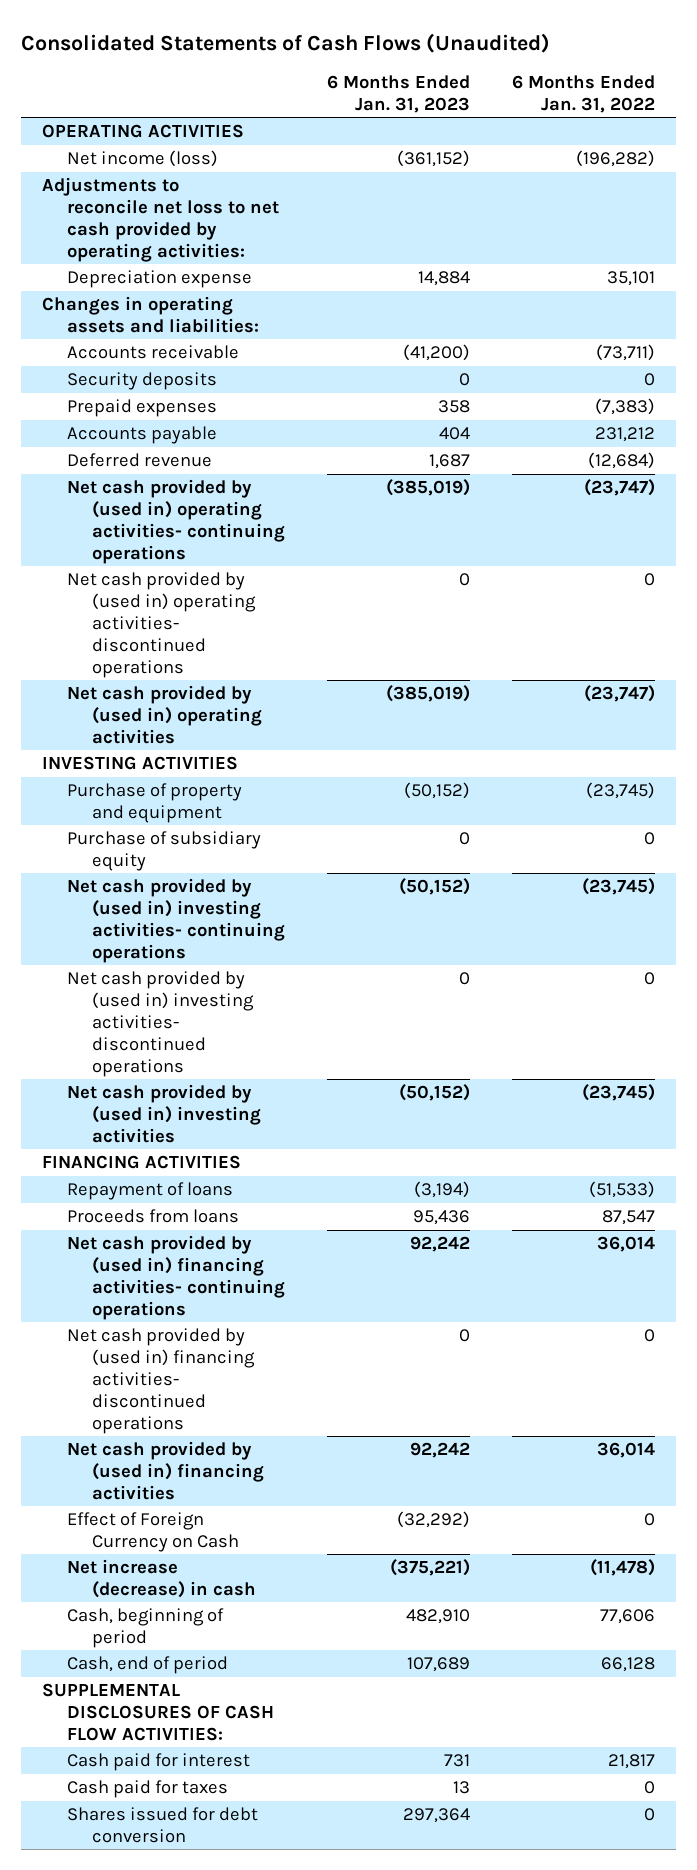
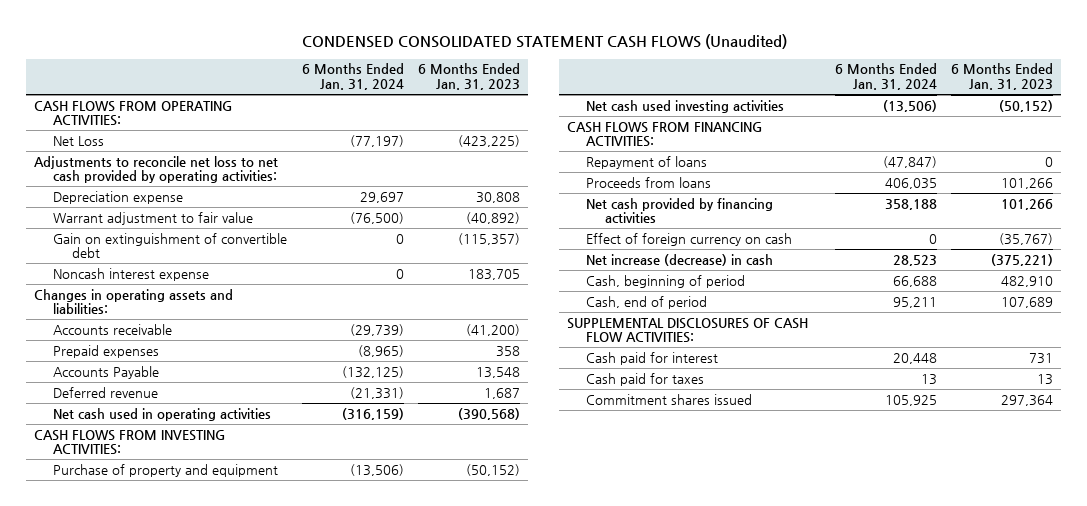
[21,33,551,54] Consolidated Statements of Cash Flows (Unaudited) -> [301,34,787,50] CONDENSED CONSOLIDATED STATEMENT CASH FLOWS (Unaudited)
[511,74,655,113] 6 Months Ended Jan. 31, 2022 -> none
none -> [301,63,404,91] 6 Months Ended Jan. 31, 2024
[42,124,245,139] OPERATING ACTIVITIES -> [33,100,232,127] CASH FLOWS FROM OPERATING ACTIVITIES:
[67,150,219,168] Net income (loss) -> [53,135,105,146] Net Loss
[396,150,470,168] (361,152) -> [458,134,521,147] (423,225)
[417,271,470,287] 14,884 -> [476,191,521,203] 30,808
none -> [53,211,254,225] Warrant adjustment to fair value
none -> [53,232,288,259] Gain on extinguishment of convertible debt
none -> [53,267,210,281] Noncash interest expense
[67,372,218,391] Security deposits -> none
[67,426,218,445] Accounts payable -> [53,365,160,379] Accounts Payable
[438,427,470,441] 404 -> [476,366,521,378] 13,548
[67,479,286,564] Net cash provided by (used in) operating activities- continuing operations -> none
[67,572,257,678] Net cash provided by (used in) operating activities- discontinued operations -> none
[67,685,263,744] Net cash provided by (used in) operating activities -> [53,407,272,421] Net cash used in operating activities
[385,685,470,703] (385,019) -> [458,407,521,420] (390,568)
[42,756,239,771] INVESTING ACTIVITIES -> [33,429,225,456] CASH FLOWS FROM INVESTING ACTIVITIES:
[67,831,262,872] Purchase of subsidiary equity -> none
[67,878,286,963] Net cash provided by (used in) investing activities- continuing operations -> none
[67,971,255,1077] Net cash provided by (used in) investing activities- discontinued operations -> none
[67,1235,286,1320] Net cash provided by (used in) financing activities- continuing operations -> none
[67,1328,256,1434] Net cash provided by (used in) financing activities- discontinued operations -> none
[67,1084,262,1143] Net cash provided by (used in) investing activities -> [586,99,785,113] Net cash used investing activities
[42,1155,242,1170] FINANCING ACTIVITIES -> [566,121,762,148] CASH FLOWS FROM FINANCING ACTIVITIES:
[413,1181,470,1199] (3,194) -> [1045,156,1054,167] 0
[412,1210,470,1226] 95,436 -> [1001,177,1054,189] 101,266
[67,1441,265,1500] Net cash provided by (used in) financing activities -> [586,197,774,224] Net cash provided by financing activities
[409,1442,470,1459] 92,242 -> [1001,198,1054,210] 101,266
[67,1512,240,1553] Effect of Foreign Currency on Cash -> [586,232,793,246] Effect of foreign currency on cash
[396,1511,470,1529] (32,292) -> [999,232,1054,245] (35,767)
[67,1807,259,1844] Shares issued for debt conversion -> [586,393,753,405] Commitment shares issued

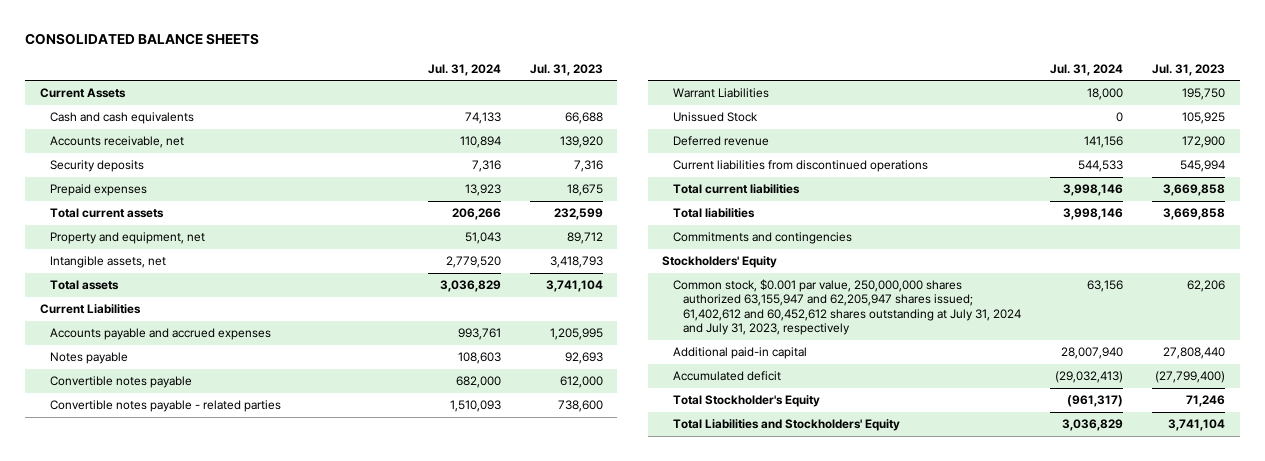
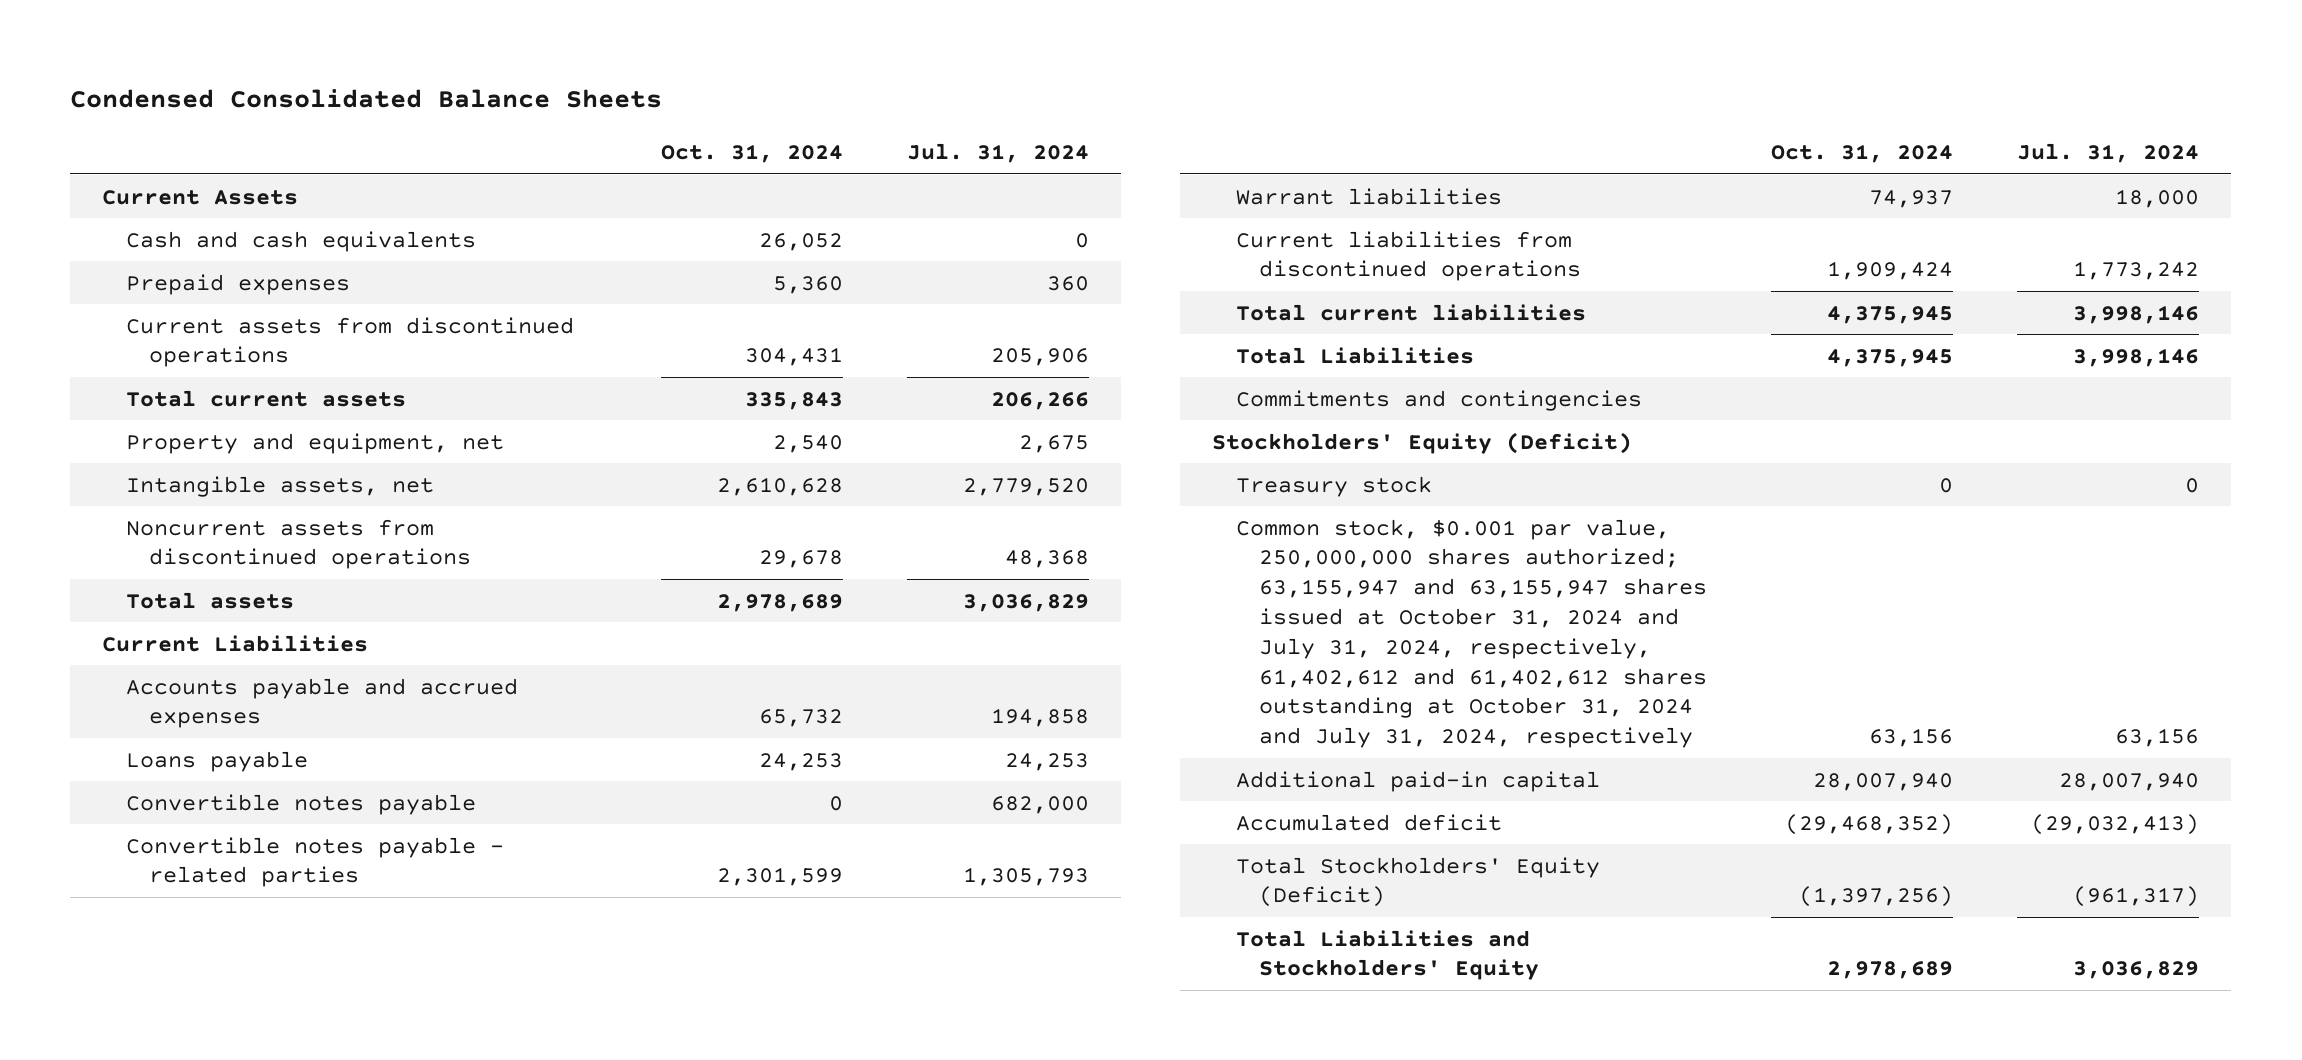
[25,33,260,46] CONSOLIDATED BALANCE SHEETS -> [70,88,663,108] Condensed Consolidated Balance Sheets
[529,63,603,76] Jul. 31, 2023 -> none
none -> [661,144,844,164] Oct. 31, 2024
[50,136,185,149] Accounts receivable, net -> none
[50,160,145,173] Security deposits -> none
[464,112,501,125] 74,133 -> [1075,232,1090,248] 0
[464,184,501,197] 13,923 -> [1047,275,1090,291] 360
none -> [125,316,574,368] Current assets from discontinued operations
[464,232,501,245] 51,043 -> [1019,434,1090,453] 2,675
none -> [125,518,471,570] Noncurrent assets from discontinued operations
[50,352,129,365] Notes payable -> none
[457,328,501,341] 993,761 -> [991,708,1090,728] 194,858
none -> [125,750,308,772] Loans payable
[672,112,758,123] Unissued Stock -> none
[672,136,769,147] Deferred revenue -> none
[449,400,501,413] 1,510,093 -> [963,867,1090,887] 1,305,793
[672,88,769,99] Warrant Liabilities -> [1235,187,1502,205] Warrant liabilities
[1078,160,1124,173] 544,533 -> [2073,261,2200,281] 1,773,242
[672,208,755,219] Total liabilities -> [1235,346,1474,364] Total Liabilities
[662,256,778,269] Stockholders' Equity -> [1212,431,1633,454] Stockholders' Equity (Deficit)
none -> [1235,475,1432,497] Treasury stock
[672,279,1022,336] Common stock, $0.001 par value, 250,000,000 shares authorized 63,155,947 and 62,205,947 shares issued; 61,402,612 and 60,452,612 shares outstanding at July 31, 2024 and July 31, 2023, respectively -> [1235,518,1707,749] Common stock, $0.001 par value, 250,000,000 shares authorized; 63,155,947 and 63,155,947 shares issued at October 31, 2024 and July 31, 2024, respectively, 61,402,612 and 61,402,612 shares outstanding at October 31, 2024 and July 31, 2024, respectively
[672,395,820,408] Total Stockholder's Equity -> [1235,856,1600,908] Total Stockholders' Equity (Deficit)

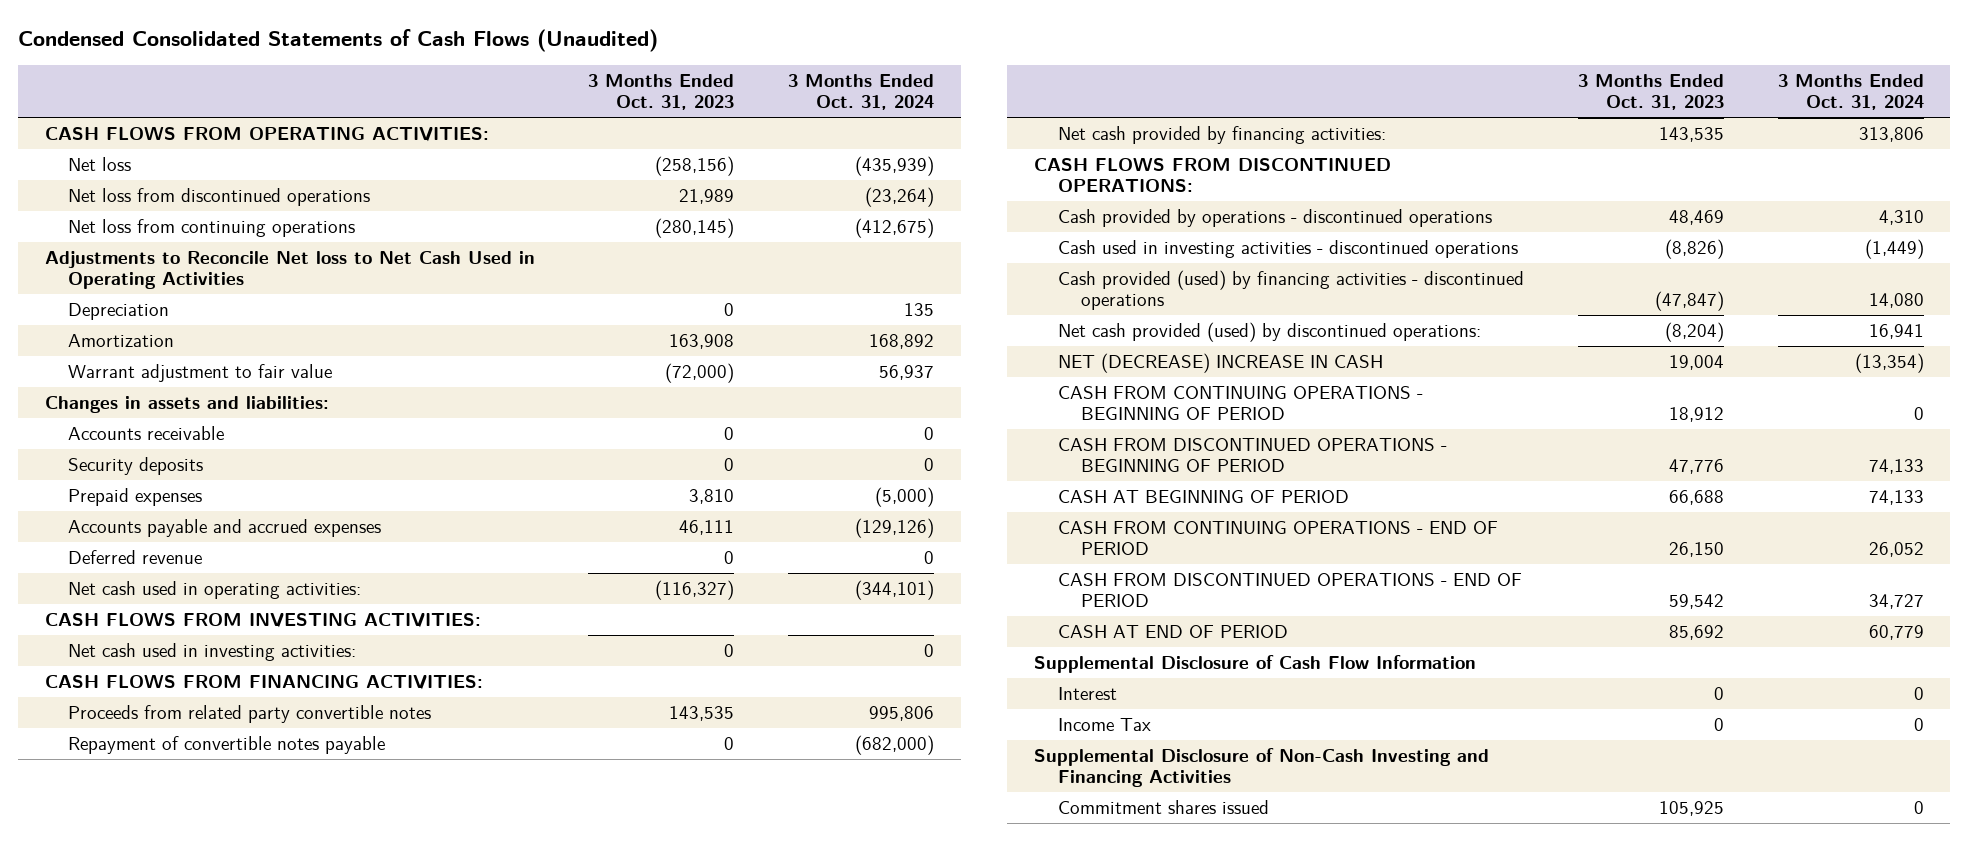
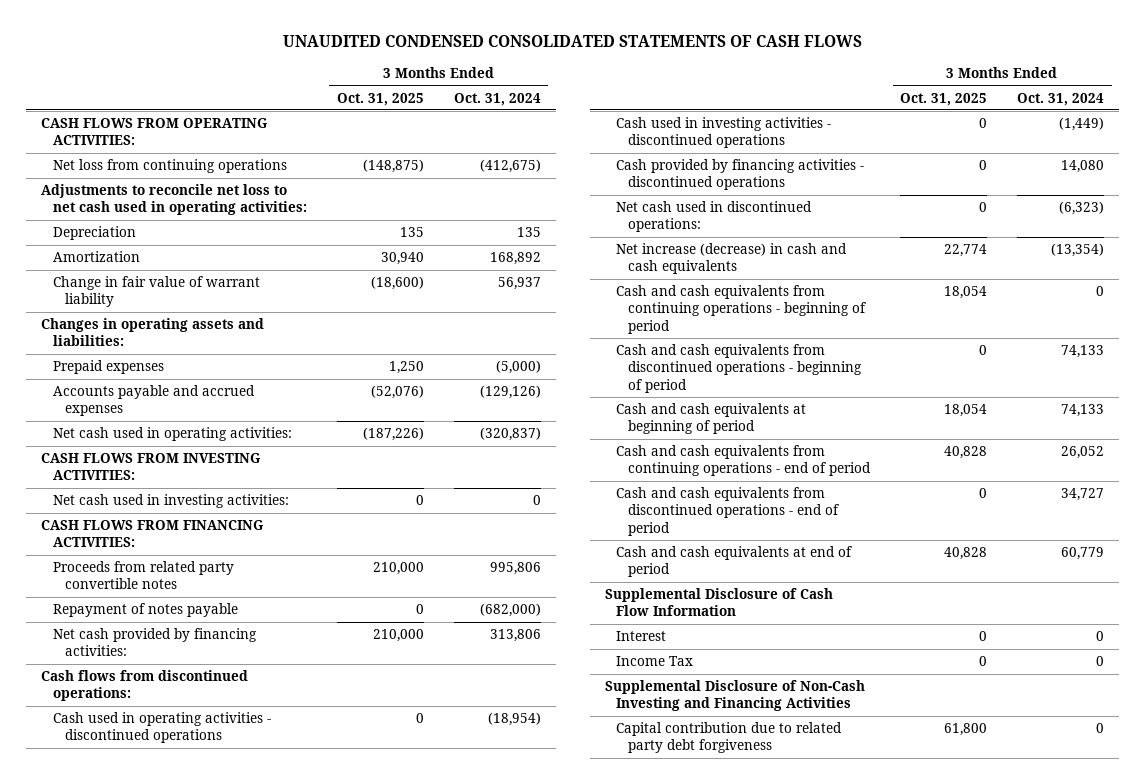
[17,29,658,53] Condensed Consolidated Statements of Cash Flows (Unaudited) -> [282,35,862,48] UNAUDITED CONDENSED CONSOLIDATED STATEMENTS OF CASH FLOWS
[588,73,735,111] 3 Months Ended Oct. 31, 2023 -> none
none -> [336,92,424,106] Oct. 31, 2025
[68,156,132,171] Net loss -> none
[68,187,371,206] Net loss from discontinued operations -> none
[44,250,535,290] Adjustments to Reconcile Net loss to Net Cash Used in Operating Activities -> [41,184,307,216] Adjustments to reconcile net loss to net cash used in operating activities:
[68,425,225,440] Accounts receivable -> none
[68,456,204,475] Security deposits -> none
[68,363,333,382] Warrant adjustment to fair value -> [52,276,260,308] Change in fair value of warrant liability
[44,395,329,413] Changes in assets and liabilities: -> [41,318,265,347] Changes in operating assets and liabilities:
[68,549,203,564] Deferred revenue -> none
[854,579,934,600] (344,101) -> [479,427,541,442] (320,837)
[68,735,386,754] Repayment of convertible notes payable -> [52,603,238,618] Repayment of notes payable
[1034,157,1392,193] CASH FLOWS FROM DISCONTINUED OPERATIONS: -> [41,670,249,702] Cash flows from discontinued operations:
[1057,208,1492,227] Cash provided by operations - discontinued operations -> [52,712,271,744] Cash used in operating activities - discontinued operations
[1878,209,1924,225] 4,310 -> [487,712,541,727] (18,954)
[1057,269,1524,311] Cash provided (used) by financing activities - discontinued operations -> [616,159,865,191] Cash provided by financing activities - discontinued operations
[1057,321,1481,342] Net cash provided (used) by discontinued operations: -> [616,201,813,233] Net cash used in discontinued operations:
[1868,323,1924,339] 16,941 -> [1059,201,1105,216] (6,323)
[1057,352,1383,373] NET (DECREASE) INCREASE IN CASH -> [616,243,848,275] Net increase (decrease) in cash and cash equivalents
[1057,385,1423,421] CASH FROM CONTINUING OPERATIONS - BEGINNING OF PERIOD -> [616,285,867,334] Cash and cash equivalents from continuing operations - beginning of period
[1057,437,1447,473] CASH FROM DISCONTINUED OPERATIONS - BEGINNING OF PERIOD -> [616,344,863,393] Cash and cash equivalents from discontinued operations - beginning of period
[1057,489,1349,503] CASH AT BEGINNING OF PERIOD -> [616,403,807,435] Cash and cash equivalents at beginning of period
[1057,520,1498,556] CASH FROM CONTINUING OPERATIONS - END OF PERIOD -> [616,445,872,477] Cash and cash equivalents from continuing operations - end of period
[1057,572,1522,608] CASH FROM DISCONTINUED OPERATIONS - END OF PERIOD -> [616,487,840,536] Cash and cash equivalents from discontinued operations - end of period
[1057,624,1288,638] CASH AT END OF PERIOD -> [616,546,853,578] Cash and cash equivalents at end of period
[1057,799,1269,814] Commitment shares issued -> none
none -> [616,722,843,754] Capital contribution due to related party debt forgiveness

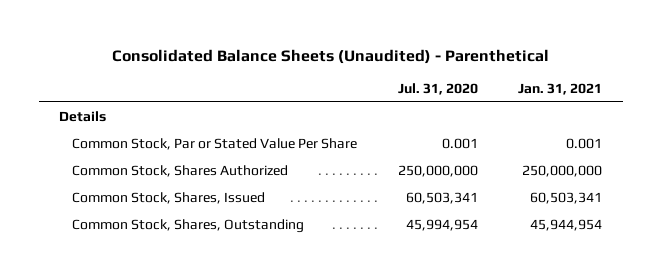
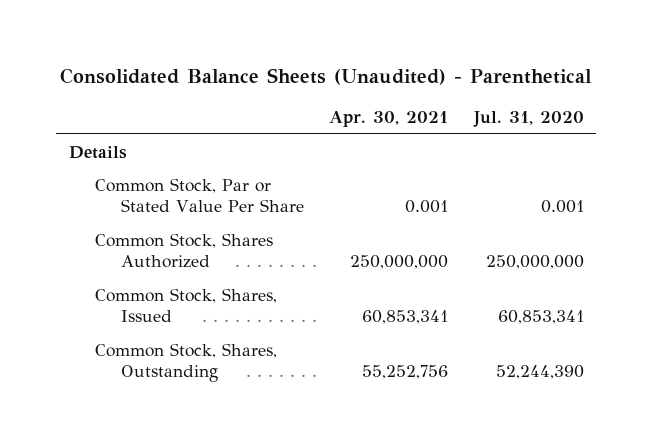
[518,82,603,95] Jan. 31, 2021 -> none
none -> [329,111,449,128] Apr. 30, 2021
[405,192,478,205] 60,503,341 -> [497,310,584,325] 60,853,341
[405,219,478,232] 45,994,954 -> [495,365,584,380] 52,244,390

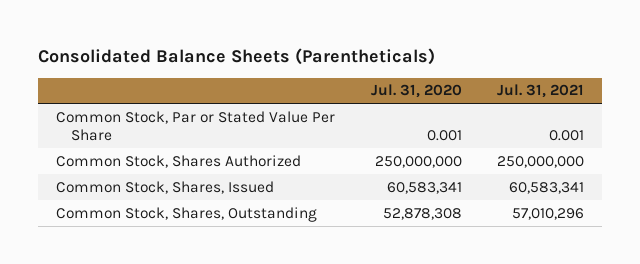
[60,68,593,86] Consolidated Balance Sheets (Unaudited) - Parenthetical -> [38,48,436,66] Consolidated Balance Sheets (Parentheticals)
[329,111,449,128] Apr. 30, 2021 -> none
none -> [497,84,585,99] Jul. 31, 2021
[68,145,127,159] Details -> none
[497,310,584,325] 60,853,341 -> [386,181,462,194] 60,583,341
[495,365,584,380] 52,244,390 -> [382,207,462,220] 52,878,308

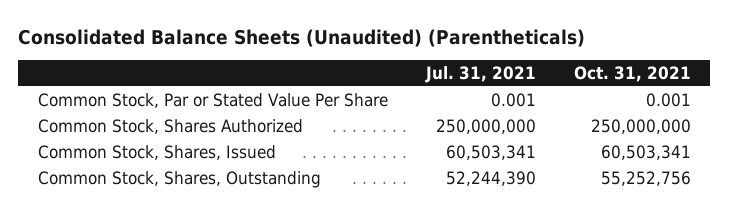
[38,48,436,66] Consolidated Balance Sheets (Parentheticals) -> [18,28,586,47] Consolidated Balance Sheets (Unaudited) (Parentheticals)
[370,84,462,99] Jul. 31, 2020 -> none
none -> [574,65,692,82] Oct. 31, 2021
[509,181,585,194] 60,583,341 -> [445,144,536,160] 60,503,341
[512,207,585,220] 57,010,296 -> [445,170,536,186] 52,244,390

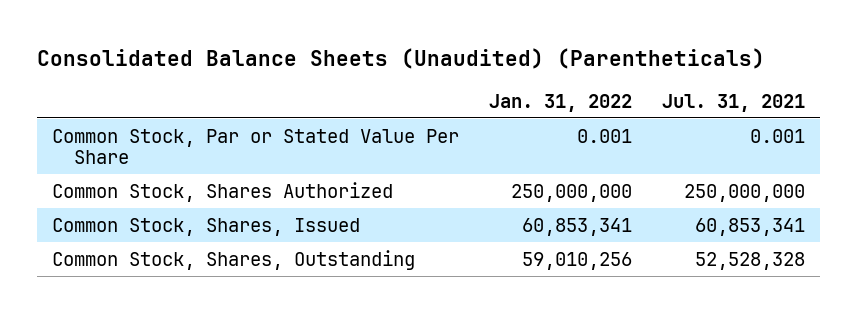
[574,65,692,82] Oct. 31, 2021 -> none
none -> [488,93,632,112] Jan. 31, 2022
[445,144,536,160] 60,503,341 -> [694,217,805,236] 60,853,341
[445,170,536,186] 52,244,390 -> [694,251,805,270] 52,528,328

